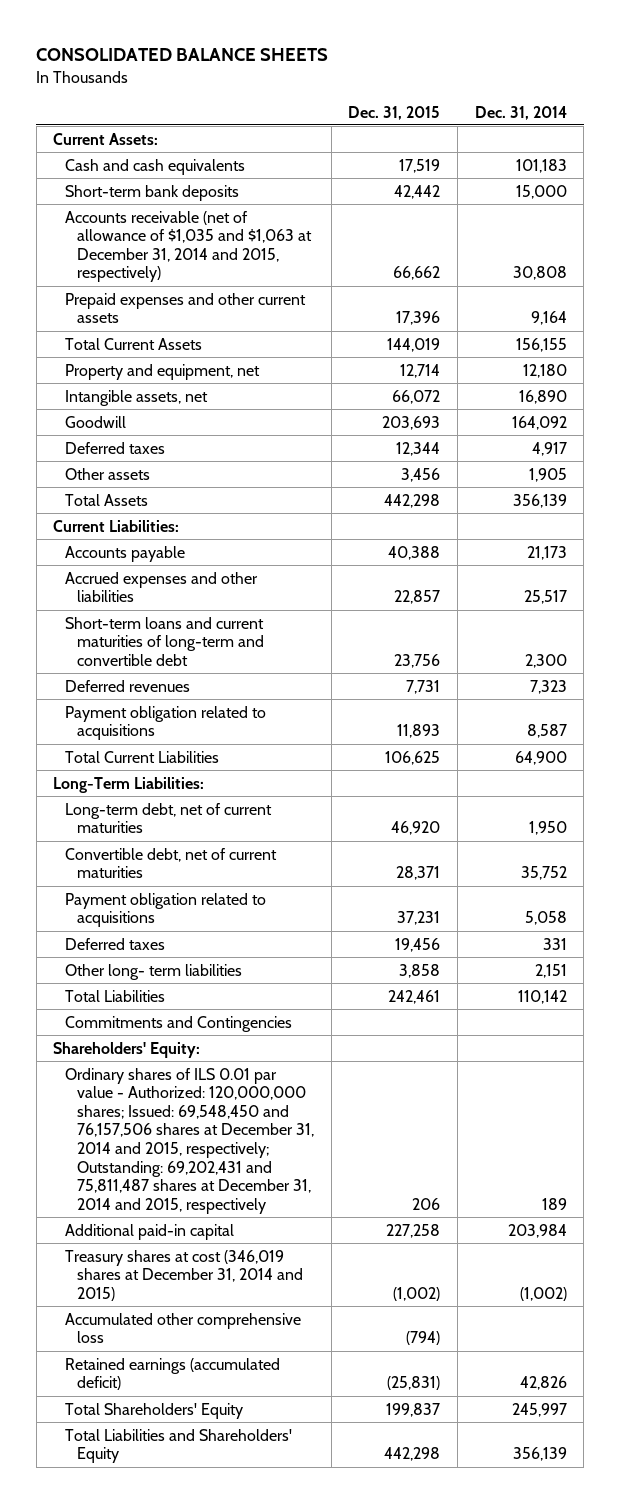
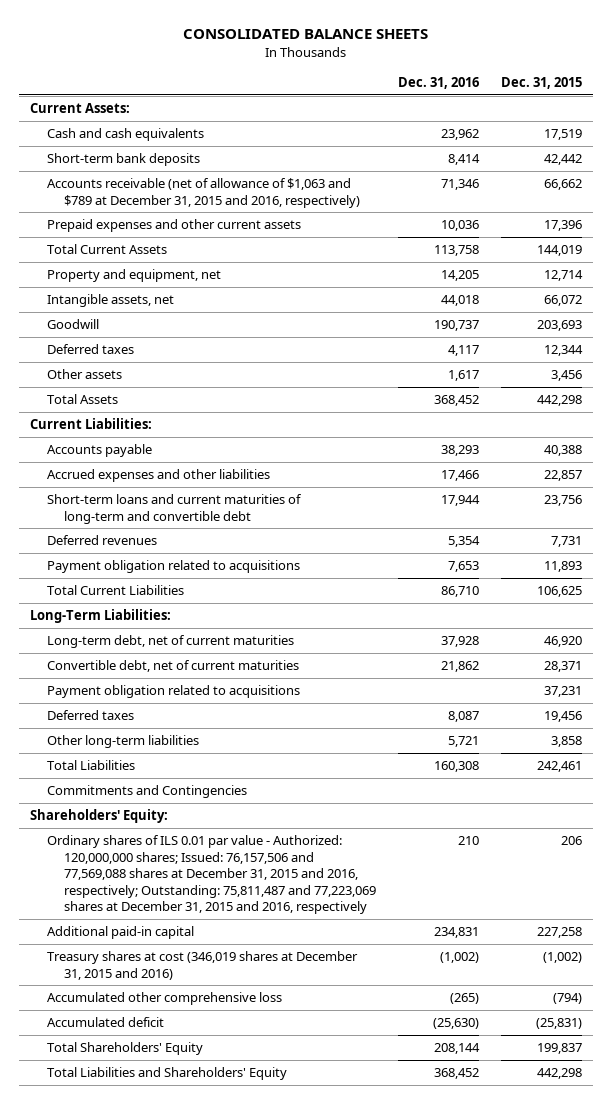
[474,105,567,120] Dec. 31, 2014 -> none
none -> [397,76,479,89] Dec. 31, 2016
[65,210,313,283] Accounts receivable (net of allowance of $1,035 and $1,063 at December 31, 2014 and 2015, respectively) -> [46,178,360,208] Accounts receivable (net of allowance of $1,063 and $789 at December 31, 2015 and 2016, respectively)
[65,963,243,980] Other long- term liabilities -> [46,735,199,749] Other long-term liabilities
[65,1067,315,1214] Ordinary shares of ILS 0.01 par value - Authorized: 120,000,000 shares; Issued: 69,548,450 and 76,157,506 shares at December 31, 2014 and 2015, respectively; Outstanding: 69,202,431 and 75,811,487 shares at December 31, 2014 and 2015, respectively -> [46,835,376,915] Ordinary shares of ILS 0.01 par value - Authorized: 120,000,000 shares; Issued: 76,157,506 and 77,569,088 shares at December 31, 2015 and 2016, respectively; Outstanding: 75,811,487 and 77,223,069 shares at December 31, 2015 and 2016, respectively
[65,1249,304,1301] Treasury shares at cost (346,019 shares at December 31, 2014 and 2015) -> [46,951,358,980] Treasury shares at cost (346,019 shares at December 31, 2015 and 2016)
[65,1357,281,1391] Retained earnings (accumulated deficit) -> [46,1017,164,1028] Accumulated deficit

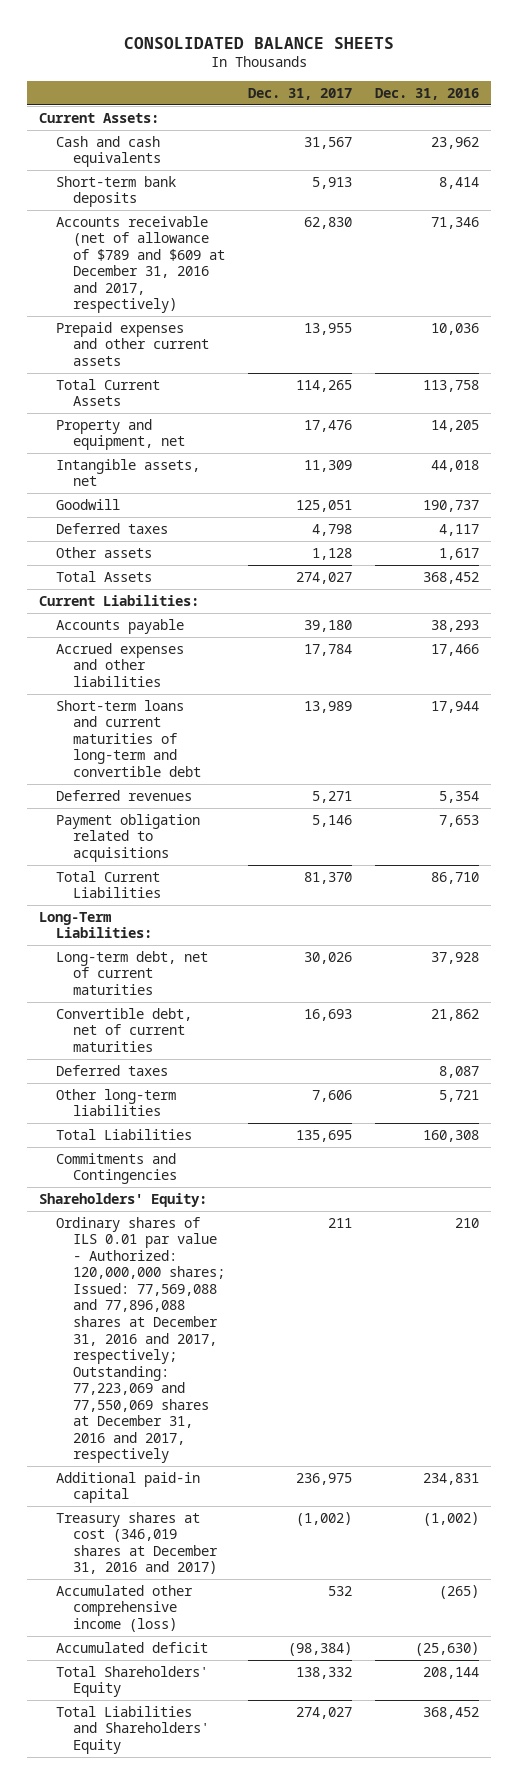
[501,76,583,89] Dec. 31, 2015 -> none
none -> [248,87,353,100] Dec. 31, 2017
[46,178,360,208] Accounts receivable (net of allowance of $1,063 and $789 at December 31, 2015 and 2016, respectively) -> [55,215,225,314] Accounts receivable (net of allowance of $789 and $609 at December 31, 2016 and 2017, respectively)
[46,685,300,699] Payment obligation related to acquisitions -> none
[46,835,376,915] Ordinary shares of ILS 0.01 par value - Authorized: 120,000,000 shares; Issued: 76,157,506 and 77,569,088 shares at December 31, 2015 and 2016, respectively; Outstanding: 75,811,487 and 77,223,069 shares at December 31, 2015 and 2016, respectively -> [55,1216,225,1464] Ordinary shares of ILS 0.01 par value - Authorized: 120,000,000 shares; Issued: 77,569,088 and 77,896,088 shares at December 31, 2016 and 2017, respectively; Outstanding: 77,223,069 and 77,550,069 shares at December 31, 2016 and 2017, respectively
[46,951,358,980] Treasury shares at cost (346,019 shares at December 31, 2015 and 2016) -> [55,1511,218,1575] Treasury shares at cost (346,019 shares at December 31, 2016 and 2017)
[46,992,282,1006] Accumulated other comprehensive loss -> [55,1584,193,1632] Accumulated other comprehensive income (loss)

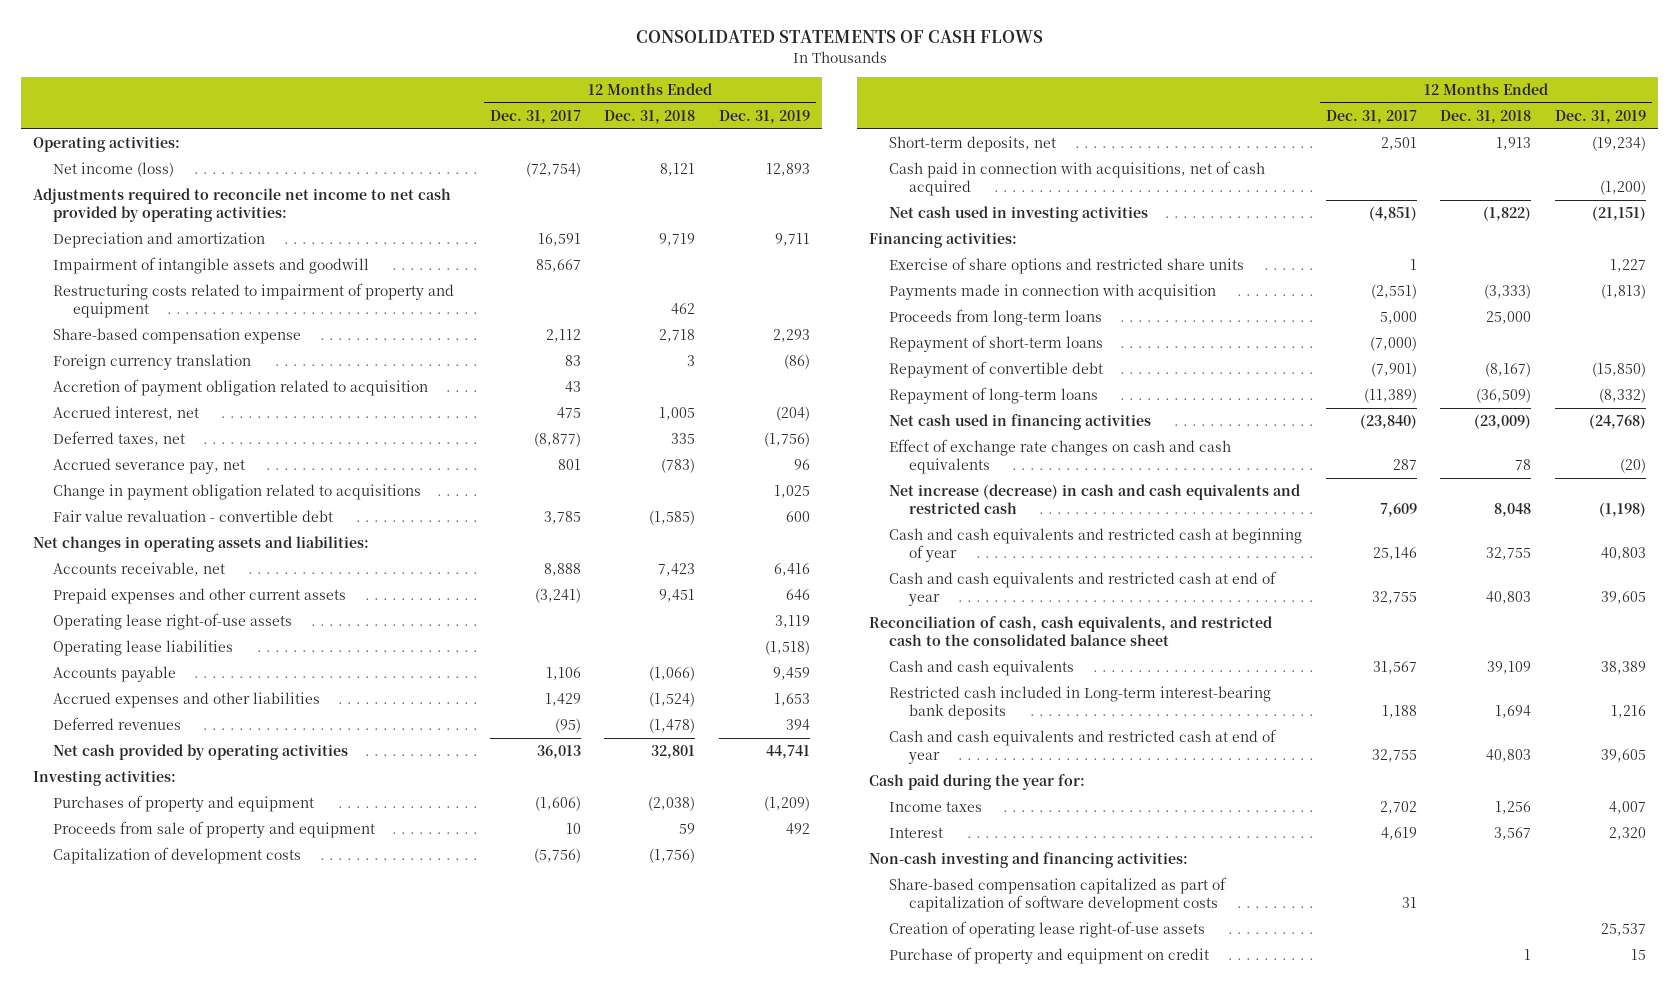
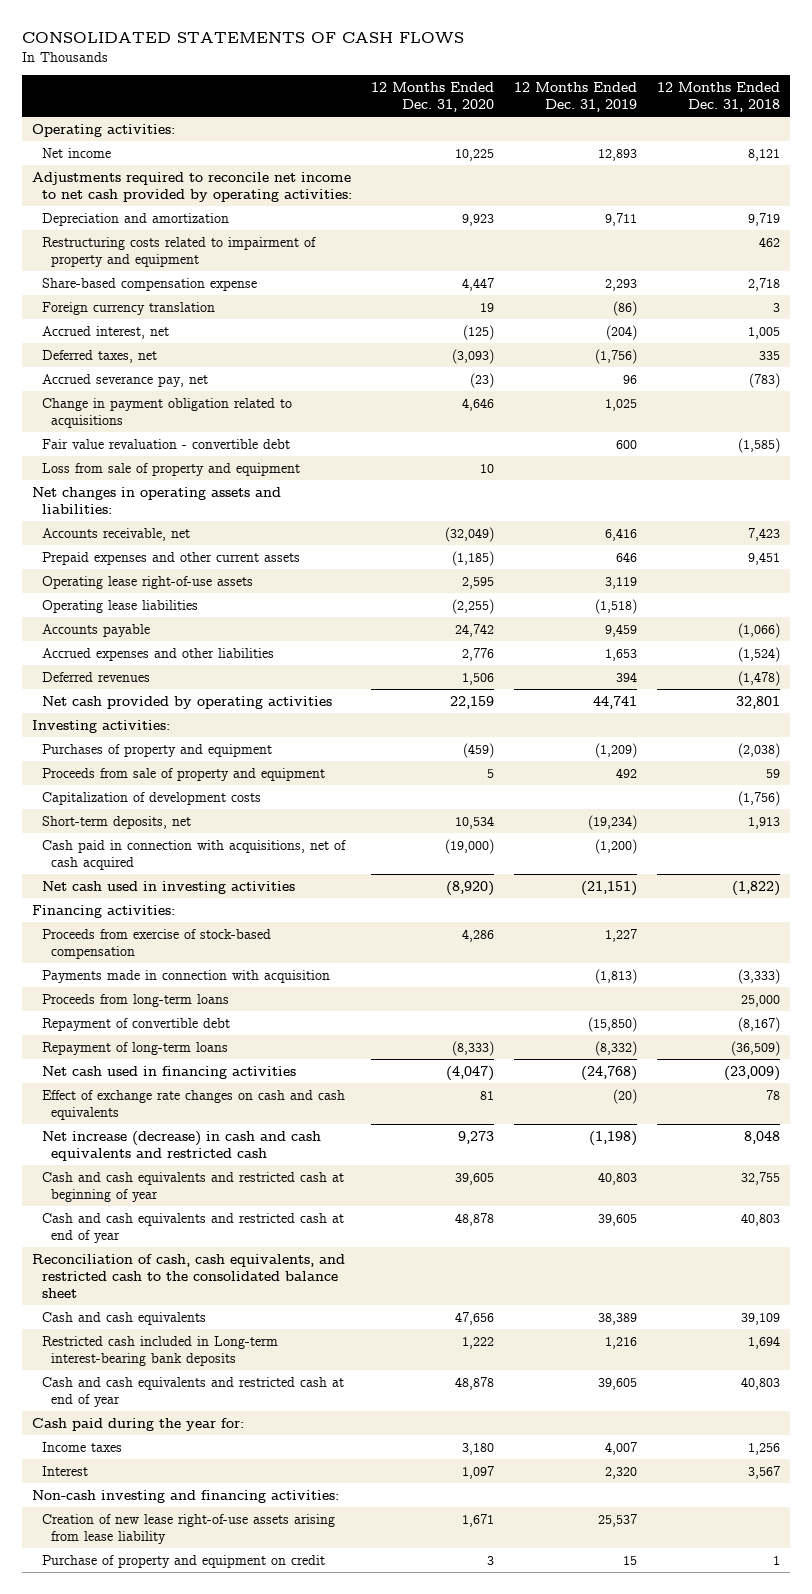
[489,109,581,124] Dec. 31, 2017 -> none
none -> [371,81,495,113] 12 Months Ended Dec. 31, 2020
[53,162,175,178] Net income (loss) -> [41,147,111,158] Net income
[53,257,370,275] Impairment of intangible assets and goodwill -> none
[53,379,429,397] Accretion of payment obligation related to acquisition -> none
none -> [41,462,300,476] Loss from sale of property and equipment
[889,257,1245,275] Exercise of share options and restricted share units -> [41,928,271,959] Proceeds from exercise of stock-based compensation
[889,335,1104,353] Repayment of short-term loans -> none
[889,877,1228,912] Share-based compensation capitalized as part of capitalization of software development costs -> none
[889,921,1206,939] Creation of operating lease right-of-use assets -> [41,1513,335,1544] Creation of new lease right-of-use assets arising from lease liability

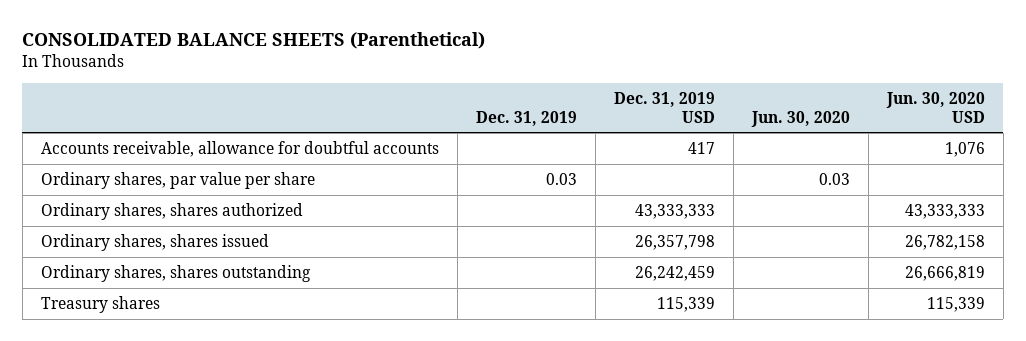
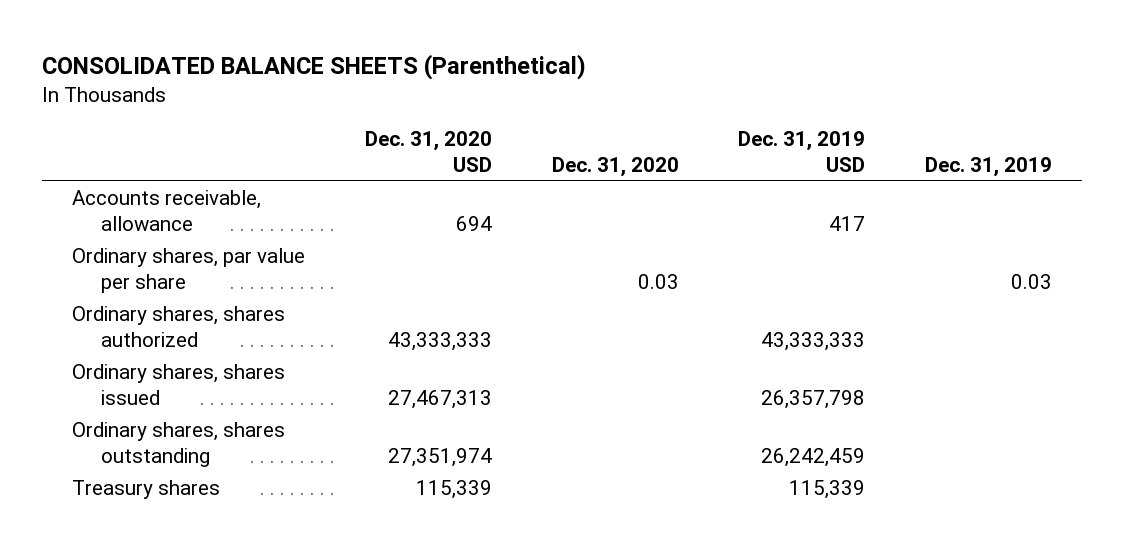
[750,110,850,127] Jun. 30, 2020 -> none
[885,92,985,123] Jun. 30, 2020 USD -> none
none -> [364,131,492,172] Dec. 31, 2020 USD
none -> [551,156,679,177] Dec. 31, 2020
[40,141,439,158] Accounts receivable, allowance for doubtful accounts -> [72,190,262,232] Accounts receivable, allowance

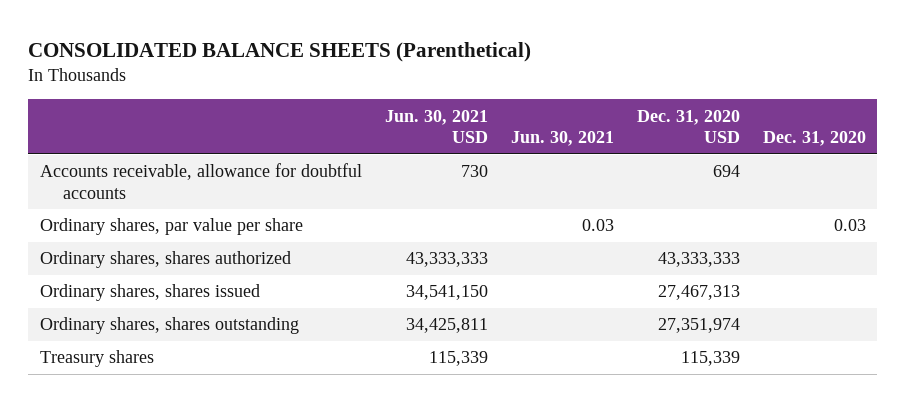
[738,131,866,172] Dec. 31, 2019 USD -> none
[925,156,1053,177] Dec. 31, 2019 -> none
none -> [384,109,488,144] Jun. 30, 2021 USD
none -> [510,131,614,147] Jun. 30, 2021
[72,190,262,232] Accounts receivable, allowance -> [39,163,362,199] Accounts receivable, allowance for doubtful accounts

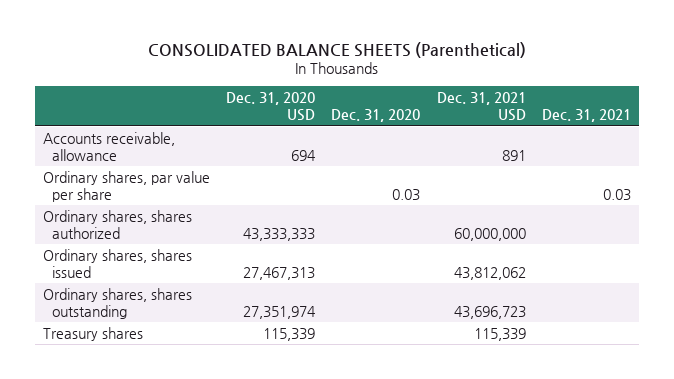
[384,109,488,144] Jun. 30, 2021 USD -> none
[510,131,614,147] Jun. 30, 2021 -> none
none -> [436,92,526,122] Dec. 31, 2021 USD
none -> [542,109,632,123] Dec. 31, 2021
[39,163,362,199] Accounts receivable, allowance for doubtful accounts -> [42,131,175,161] Accounts receivable, allowance

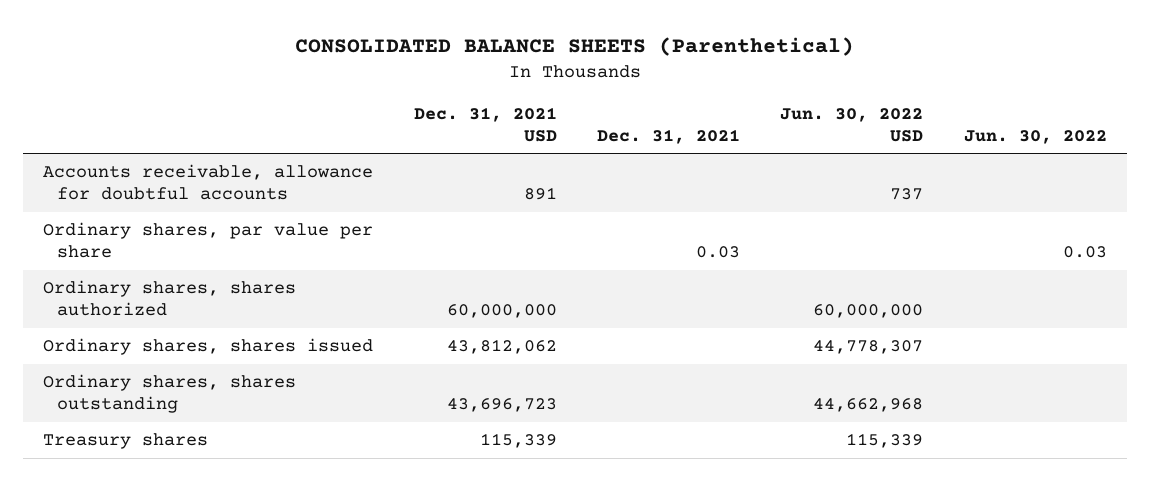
[226,92,316,122] Dec. 31, 2020 USD -> none
[331,109,421,123] Dec. 31, 2020 -> none
none -> [780,107,924,142] Jun. 30, 2022 USD
none -> [963,129,1107,144] Jun. 30, 2022
[42,131,175,161] Accounts receivable, allowance -> [43,164,374,201] Accounts receivable, allowance for doubtful accounts

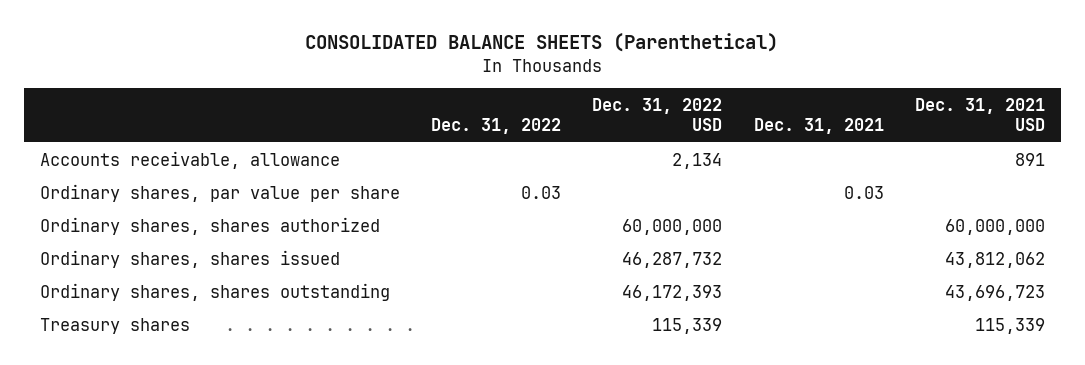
[780,107,924,142] Jun. 30, 2022 USD -> none
[963,129,1107,144] Jun. 30, 2022 -> none
none -> [430,118,561,135] Dec. 31, 2022
none -> [592,97,723,132] Dec. 31, 2022 USD
[43,164,374,201] Accounts receivable, allowance for doubtful accounts -> [39,150,340,169] Accounts receivable, allowance

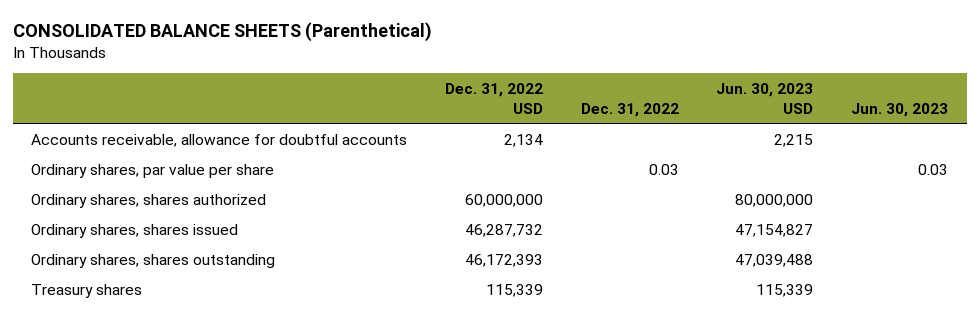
[753,118,884,135] Dec. 31, 2021 -> none
[915,97,1046,132] Dec. 31, 2021 USD -> none
none -> [716,82,814,114] Jun. 30, 2023 USD
none -> [851,102,949,117] Jun. 30, 2023
[39,150,340,169] Accounts receivable, allowance -> [31,133,408,147] Accounts receivable, allowance for doubtful accounts

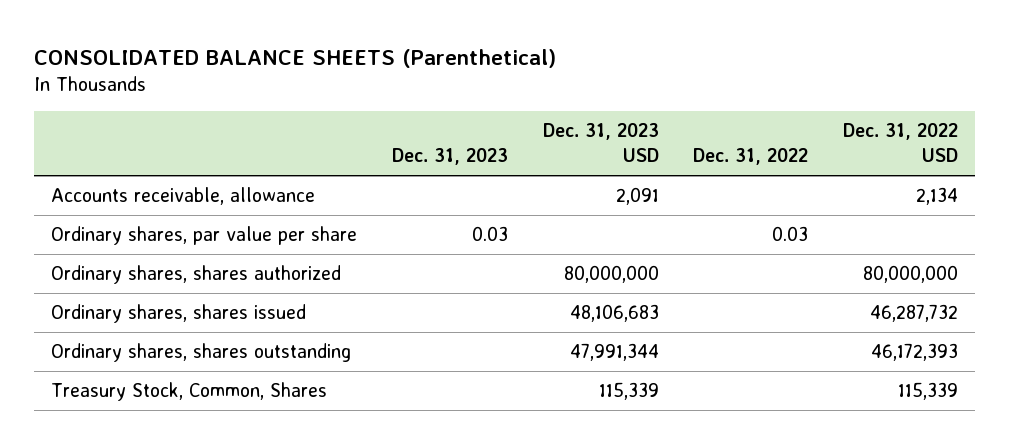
[716,82,814,114] Jun. 30, 2023 USD -> none
[851,102,949,117] Jun. 30, 2023 -> none
none -> [391,148,508,166] Dec. 31, 2023
none -> [542,122,659,163] Dec. 31, 2023 USD
[31,133,408,147] Accounts receivable, allowance for doubtful accounts -> [51,187,316,206] Accounts receivable, allowance
[465,193,544,207] 60,000,000 -> [862,265,958,284] 80,000,000
[31,283,143,298] Treasury shares -> [51,382,328,402] Treasury Stock, Common, Shares

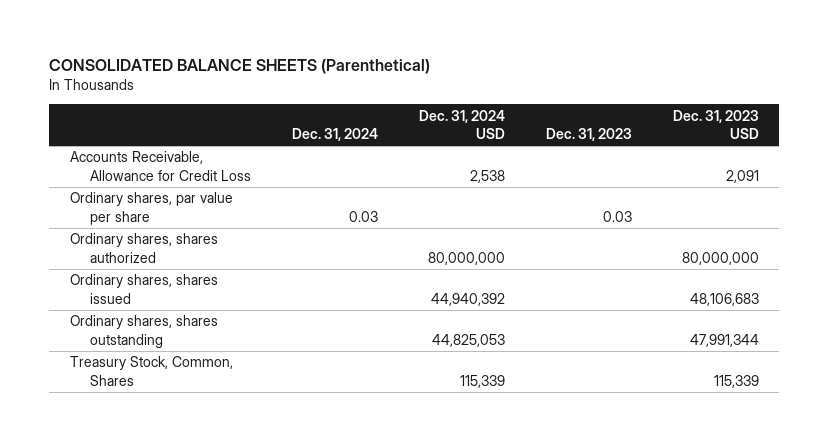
[693,148,809,166] Dec. 31, 2022 -> none
[842,122,958,163] Dec. 31, 2022 USD -> none
none -> [291,128,378,142] Dec. 31, 2024
none -> [418,109,505,140] Dec. 31, 2024 USD
[51,187,316,206] Accounts receivable, allowance -> [69,151,252,181] Accounts Receivable, Allowance for Credit Loss

